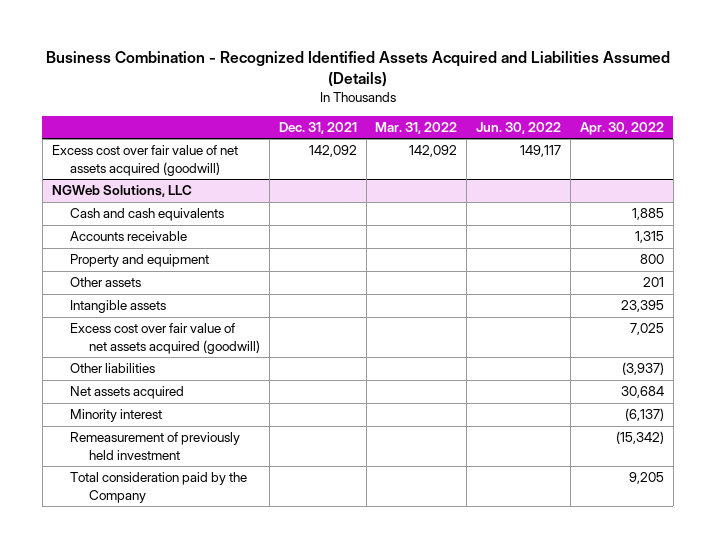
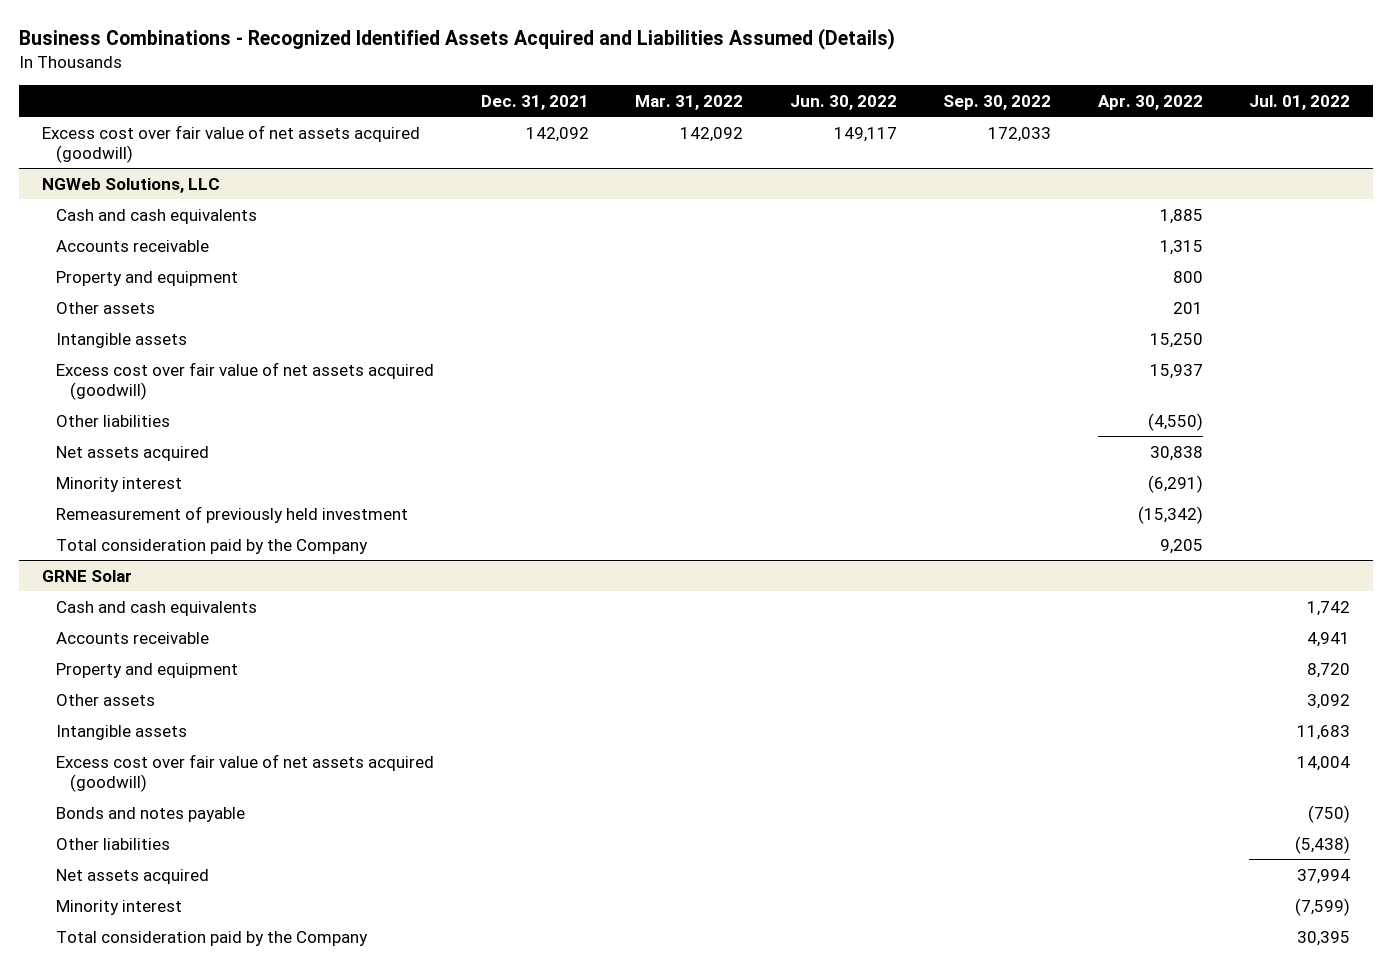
[45,51,670,88] Business Combination - Recognized Identified Assets Acquired and Liabilities Assumed (Details) -> [18,28,895,51] Business Combinations - Recognized Identified Assets Acquired and Liabilities Assumed (Details)
none -> [943,94,1052,110] Sep. 30, 2022
none -> [1249,94,1351,110] Jul. 01, 2022
[620,300,664,313] 23,395 -> [1149,332,1203,348] 15,250
[629,323,664,336] 7,025 -> [1149,363,1203,379] 15,937
[621,362,664,376] (3,937) -> [1147,412,1203,431] (4,550)
[620,386,664,399] 30,684 -> [1149,445,1203,461] 30,838
[624,408,664,422] (6,137) -> [1147,474,1203,493] (6,291)
none -> [41,569,132,582] GRNE Solar
none -> [56,600,258,616] Cash and cash equivalents
none -> [56,631,210,644] Accounts receivable
none -> [56,662,239,678] Property and equipment
none -> [56,693,156,706] Other assets
none -> [56,724,188,740] Intangible assets
none -> [56,753,435,792] Excess cost over fair value of net assets acquired (goodwill)
none -> [56,806,246,822] Bonds and notes payable
none -> [56,837,171,850] Other liabilities
none -> [56,868,210,884] Net assets acquired
none -> [56,899,183,915] Minority interest
none -> [56,930,369,946] Total consideration paid by the Company

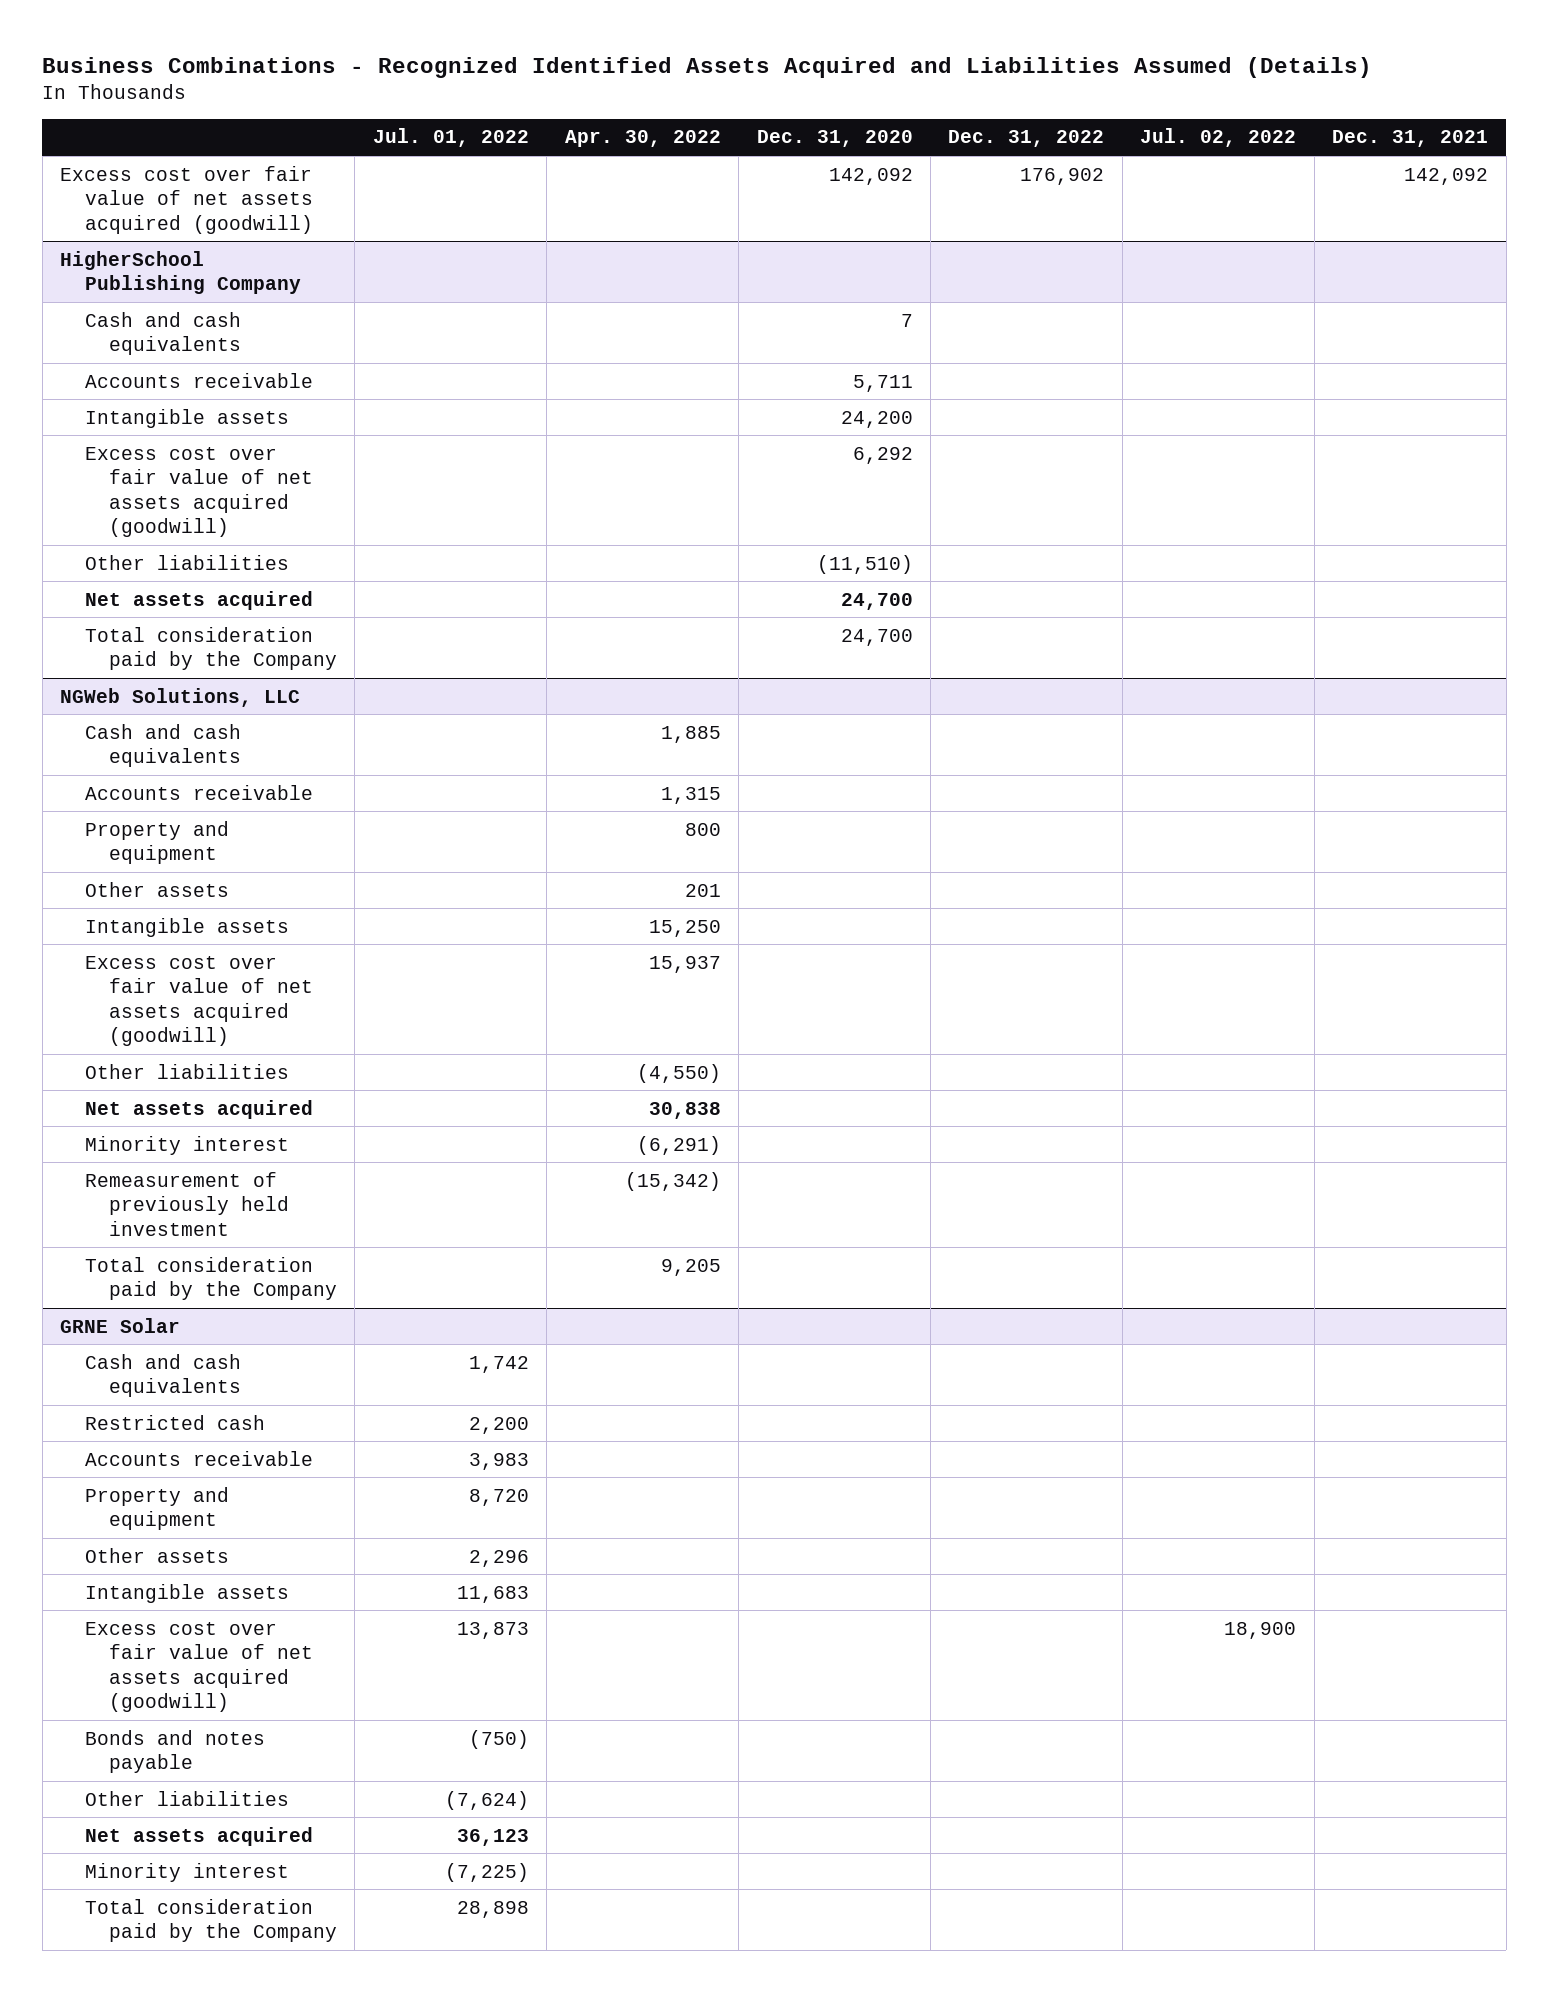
[635,94,744,110] Mar. 31, 2022 -> none
[789,94,897,110] Jun. 30, 2022 -> none
[943,94,1052,110] Sep. 30, 2022 -> none
none -> [756,130,913,148] Dec. 31, 2020
none -> [948,130,1105,148] Dec. 31, 2022
none -> [1140,128,1297,148] Jul. 02, 2022
none -> [60,250,301,295] HigherSchool Publishing Company
none -> [84,311,241,356] Cash and cash equivalents
none -> [84,372,313,388] Accounts receivable
none -> [84,408,289,428] Intangible assets
none -> [84,446,313,538] Excess cost over fair value of net assets acquired (goodwill)
none -> [84,554,289,570] Other liabilities
none -> [84,590,313,610] Net assets acquired
none -> [84,626,337,671] Total consideration paid by the Company
none -> [84,1414,265,1430] Restricted cash
[1307,631,1351,647] 4,941 -> [468,1452,529,1470] 3,983
[1307,693,1351,709] 3,092 -> [468,1549,529,1567] 2,296
[1297,755,1351,771] 14,004 -> [456,1621,529,1639] 13,873
[1295,835,1351,854] (5,438) -> [444,1790,529,1810] (7,624)
[1297,868,1351,884] 37,994 -> [456,1828,529,1846] 36,123
[1295,897,1351,916] (7,599) -> [444,1862,529,1882] (7,225)
[1297,930,1351,946] 30,395 -> [456,1900,529,1918] 28,898

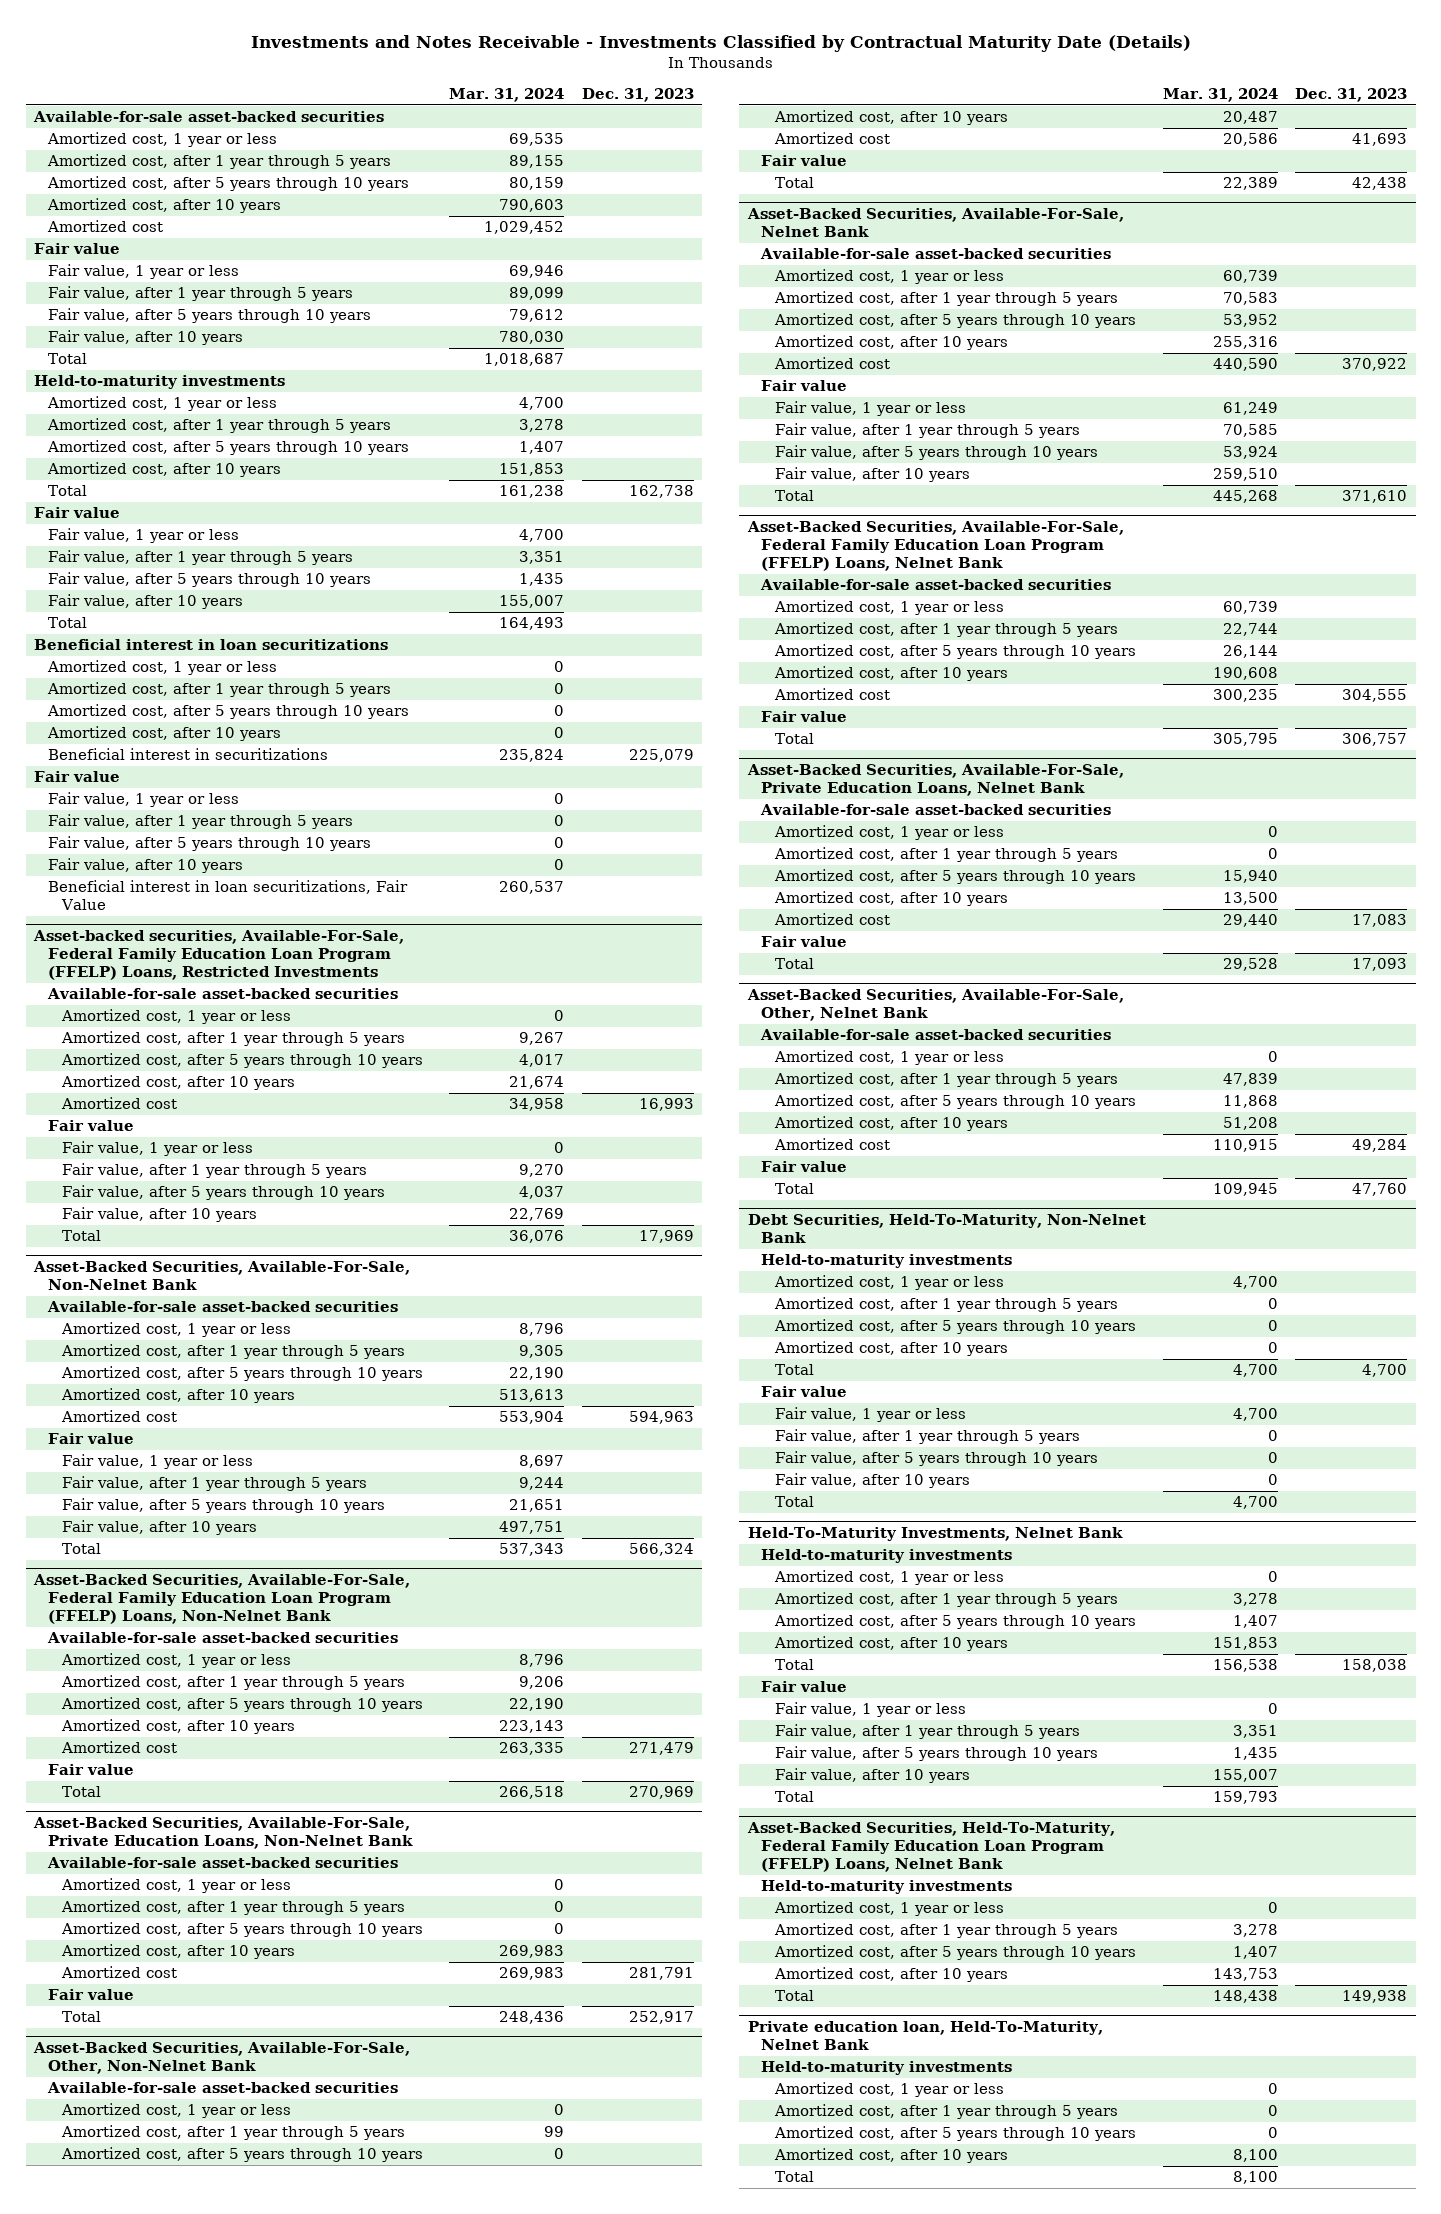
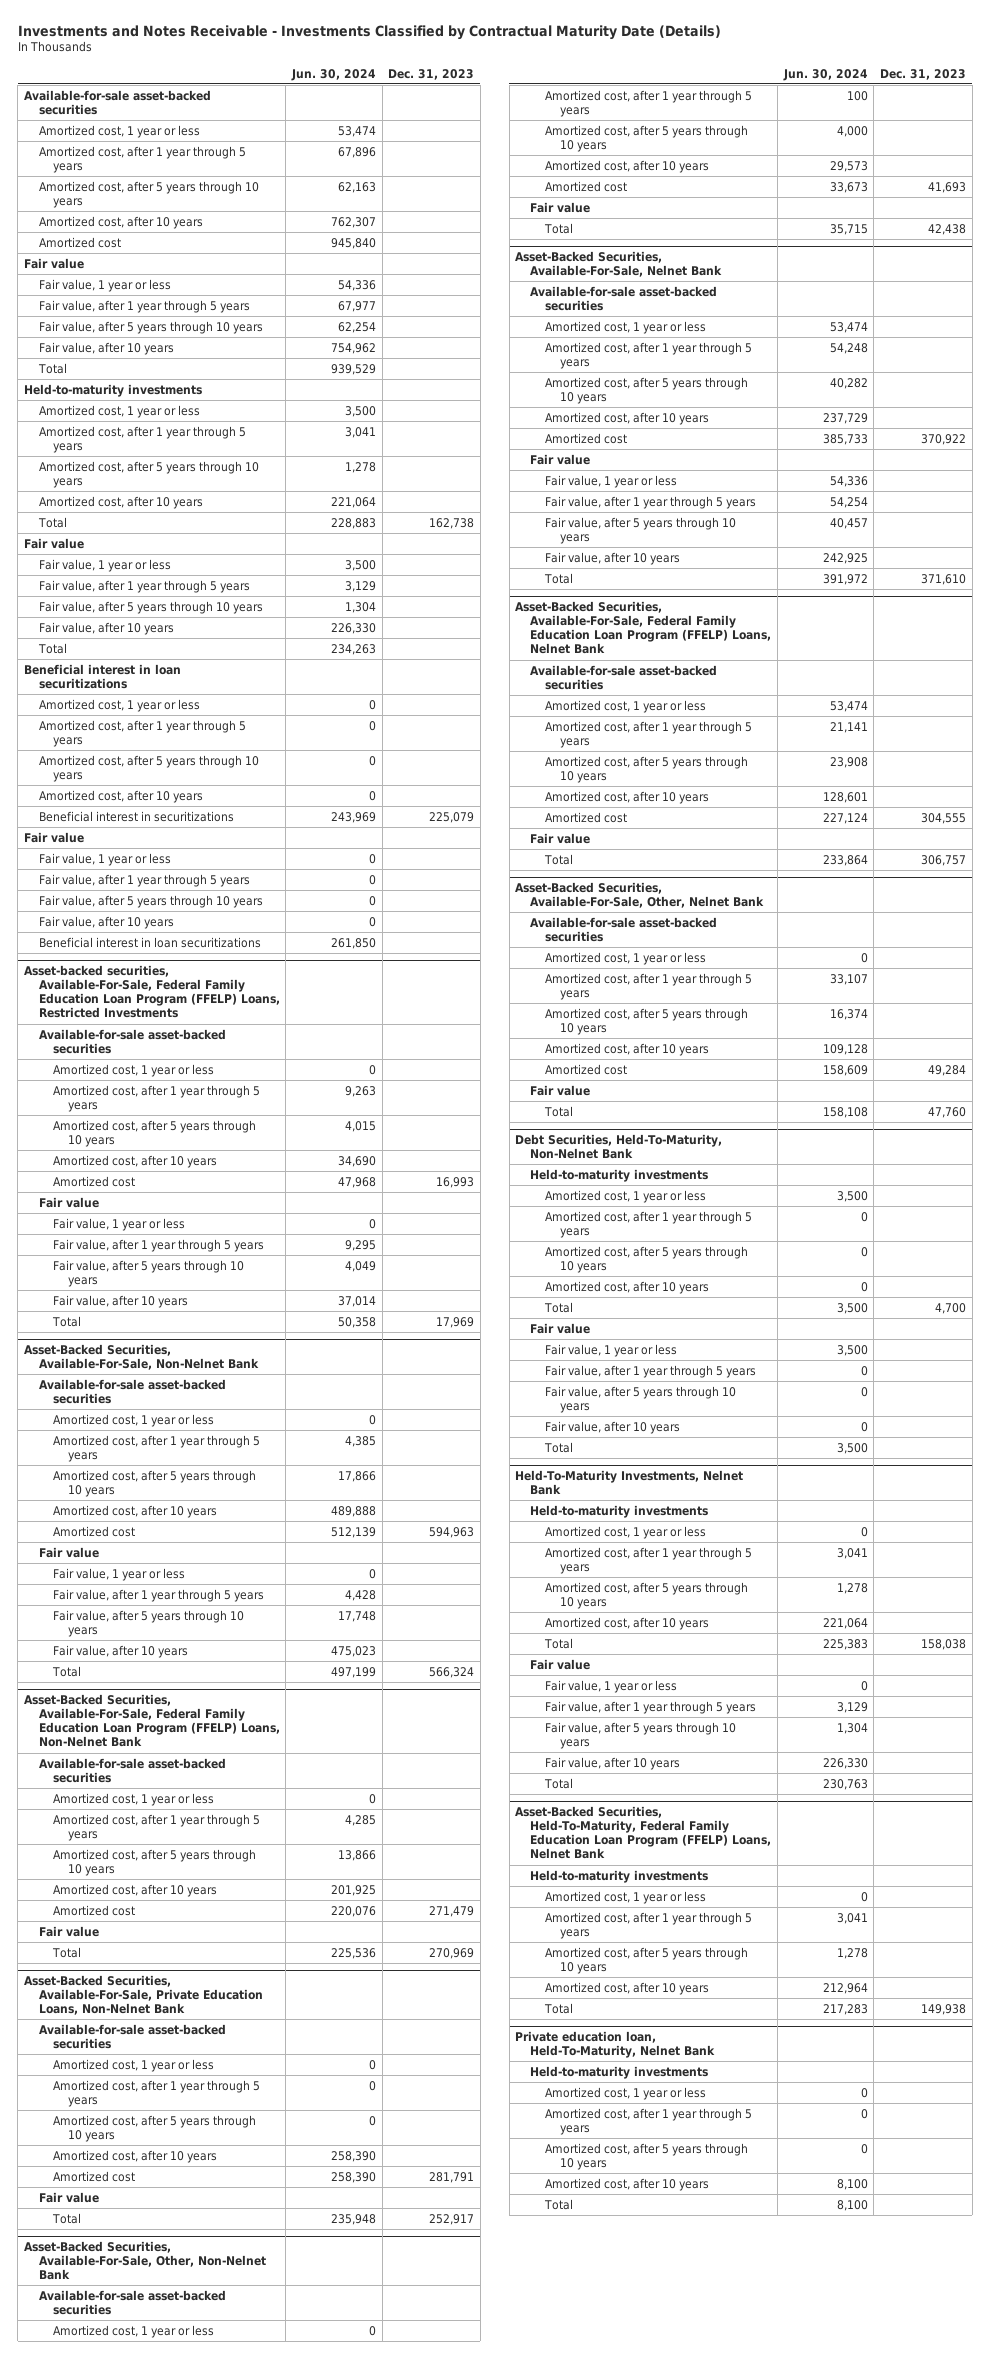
[449,88,565,103] Mar. 31, 2024 -> none
none -> [290,68,376,81] Jun. 30, 2024
[48,880,409,911] Beneficial interest in loan securitizations, Fair Value -> [38,936,261,948] Beneficial interest in loan securitizations
[746,764,1124,797] Asset-Backed Securities, Available-For-Sale, Private Education Loans, Nelnet Bank -> none
[760,804,1112,816] Available-for-sale asset-backed securities -> none
[774,825,1005,841] Amortized cost, 1 year or less -> none
[774,847,1119,863] Amortized cost, after 1 year through 5 years -> none
[774,869,1137,885] Amortized cost, after 5 years through 10 years -> none
[774,891,1009,907] Amortized cost, after 10 years -> none
[774,913,891,926] Amortized cost -> none
[761,936,848,948] Fair value -> none
[775,958,815,970] Total -> none

